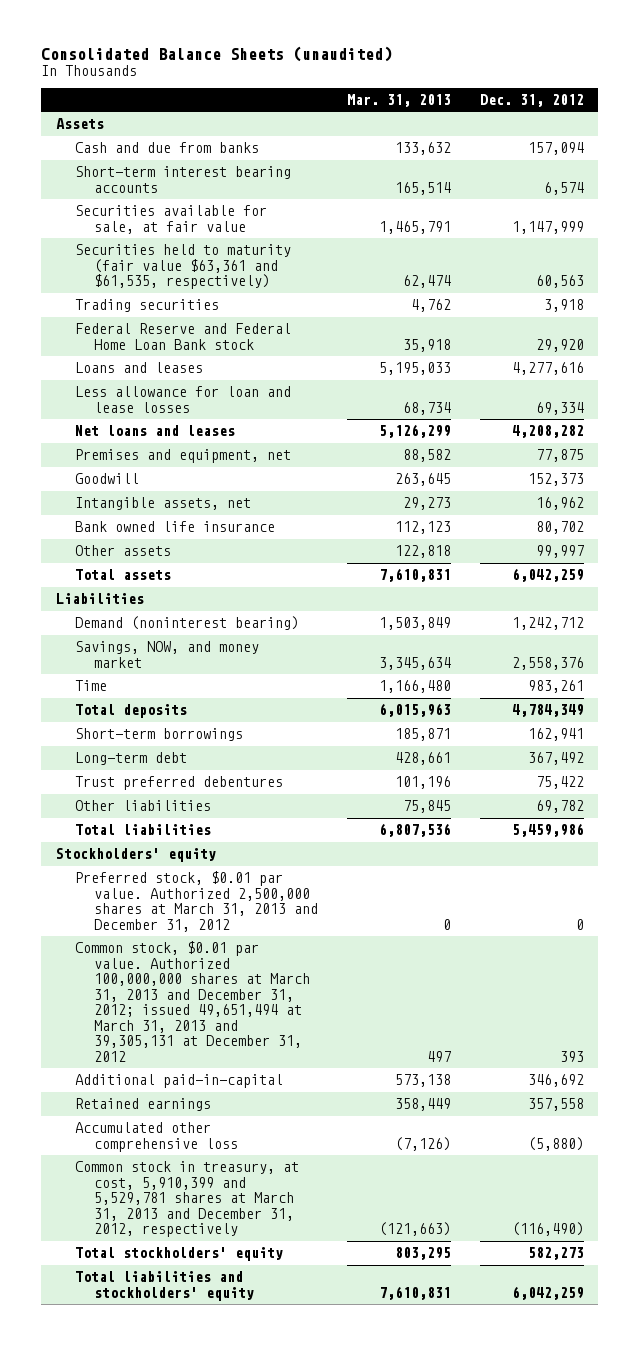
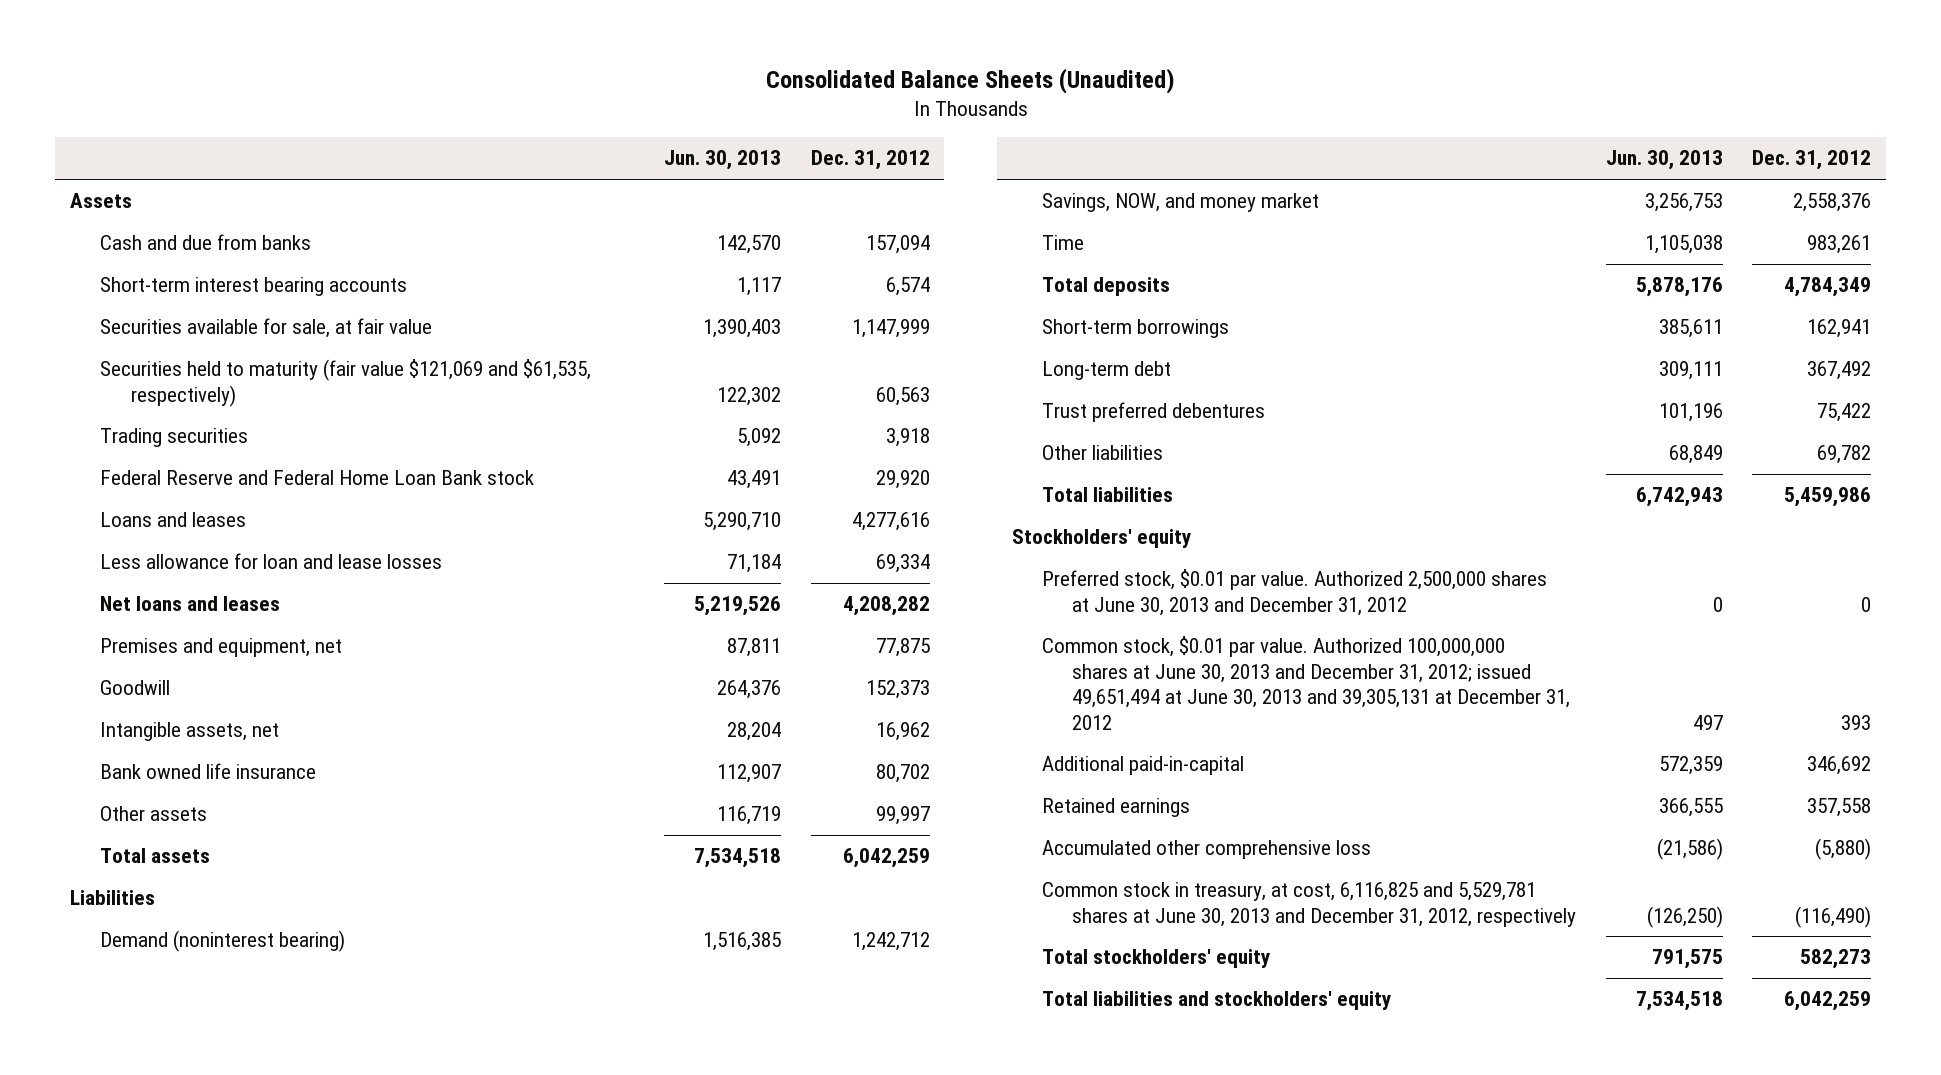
[41,45,393,62] Consolidated Balance Sheets (unaudited) -> [765,67,1175,94] Consolidated Balance Sheets (Unaudited)
[346,94,451,108] Mar. 31, 2013 -> none
none -> [664,150,782,171] Jun. 30, 2013
[74,244,291,290] Securities held to maturity (fair value $63,361 and $61,535, respectively) -> [100,359,592,407] Securities held to maturity (fair value $121,069 and $61,535, respectively)
[74,871,318,932] Preferred stock, $0.01 par value. Authorized 2,500,000 shares at March 31, 2013 and December 31, 2012 -> [1041,569,1547,616] Preferred stock, $0.01 par value. Authorized 2,500,000 shares at June 30, 2013 and December 31, 2012
[74,941,310,1062] Common stock, $0.01 par value. Authorized 100,000,000 shares at March 31, 2013 and December 31, 2012; issued 49,651,494 at March 31, 2013 and 39,305,131 at December 31, 2012 -> [1041,636,1571,730] Common stock, $0.01 par value. Authorized 100,000,000 shares at June 30, 2013 and December 31, 2012; issued 49,651,494 at June 30, 2013 and 39,305,131 at December 31, 2012
[74,1161,299,1238] Common stock in treasury, at cost, 5,910,399 and 5,529,781 shares at March 31, 2013 and December 31, 2012, respectively -> [1041,882,1577,927] Common stock in treasury, at cost, 6,116,825 and 5,529,781 shares at June 30, 2013 and December 31, 2012, respectively

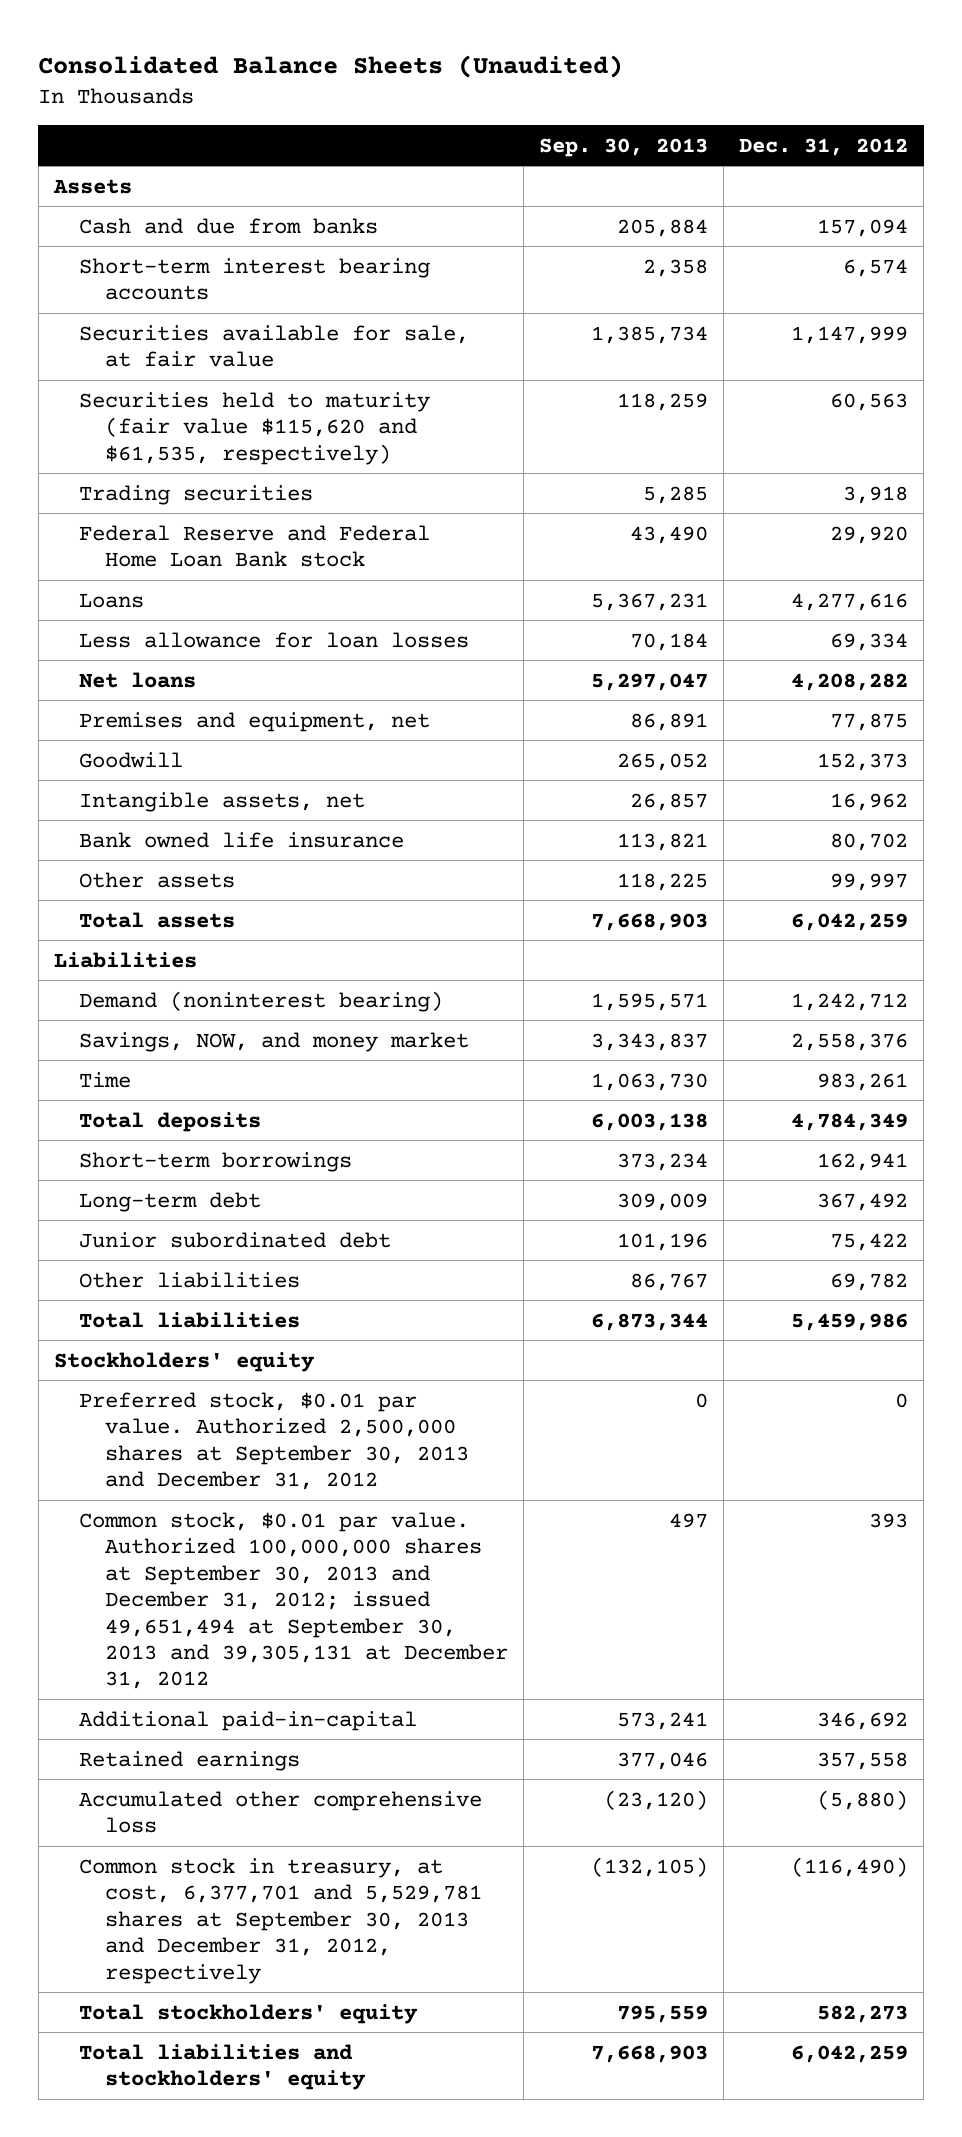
[664,150,782,171] Jun. 30, 2013 -> none
none -> [538,137,708,157] Sep. 30, 2013
[100,359,592,407] Securities held to maturity (fair value $121,069 and $61,535, respectively) -> [79,391,431,465] Securities held to maturity (fair value $115,620 and $61,535, respectively)
[100,512,247,528] Loans and leases -> [79,592,145,608] Loans
[100,553,443,570] Less allowance for loan and lease losses -> [79,631,470,648] Less allowance for loan losses
[100,596,281,612] Net loans and leases -> [79,671,197,688] Net loans
[1041,402,1265,423] Trust preferred debentures -> [79,1231,392,1248] Junior subordinated debt
[1041,569,1547,616] Preferred stock, $0.01 par value. Authorized 2,500,000 shares at June 30, 2013 and December 31, 2012 -> [79,1391,469,1491] Preferred stock, $0.01 par value. Authorized 2,500,000 shares at September 30, 2013 and December 31, 2012
[1041,636,1571,730] Common stock, $0.01 par value. Authorized 100,000,000 shares at June 30, 2013 and December 31, 2012; issued 49,651,494 at June 30, 2013 and 39,305,131 at December 31, 2012 -> [79,1511,508,1690] Common stock, $0.01 par value. Authorized 100,000,000 shares at September 30, 2013 and December 31, 2012; issued 49,651,494 at September 30, 2013 and 39,305,131 at December 31, 2012
[1041,882,1577,927] Common stock in treasury, at cost, 6,116,825 and 5,529,781 shares at June 30, 2013 and December 31, 2012, respectively -> [79,1857,482,1984] Common stock in treasury, at cost, 6,377,701 and 5,529,781 shares at September 30, 2013 and December 31, 2012, respectively

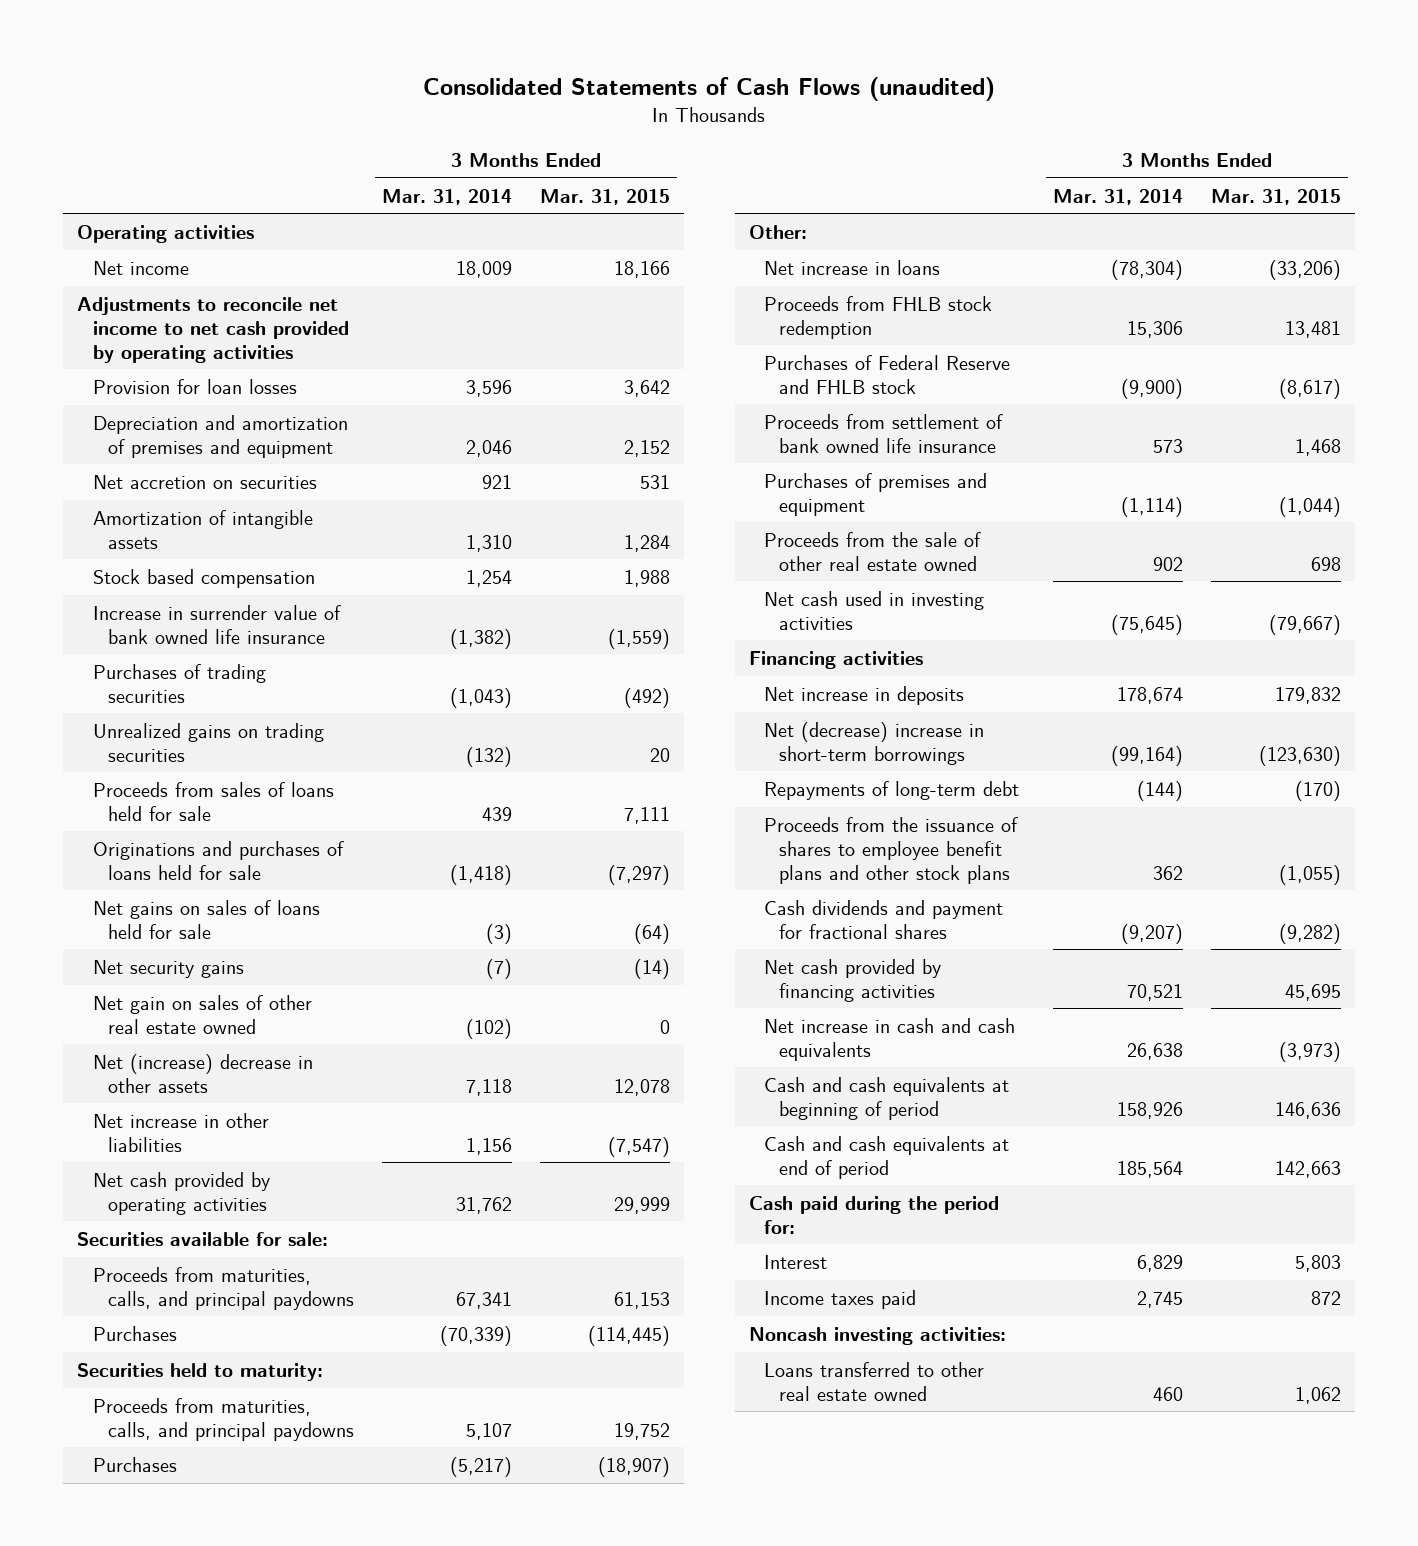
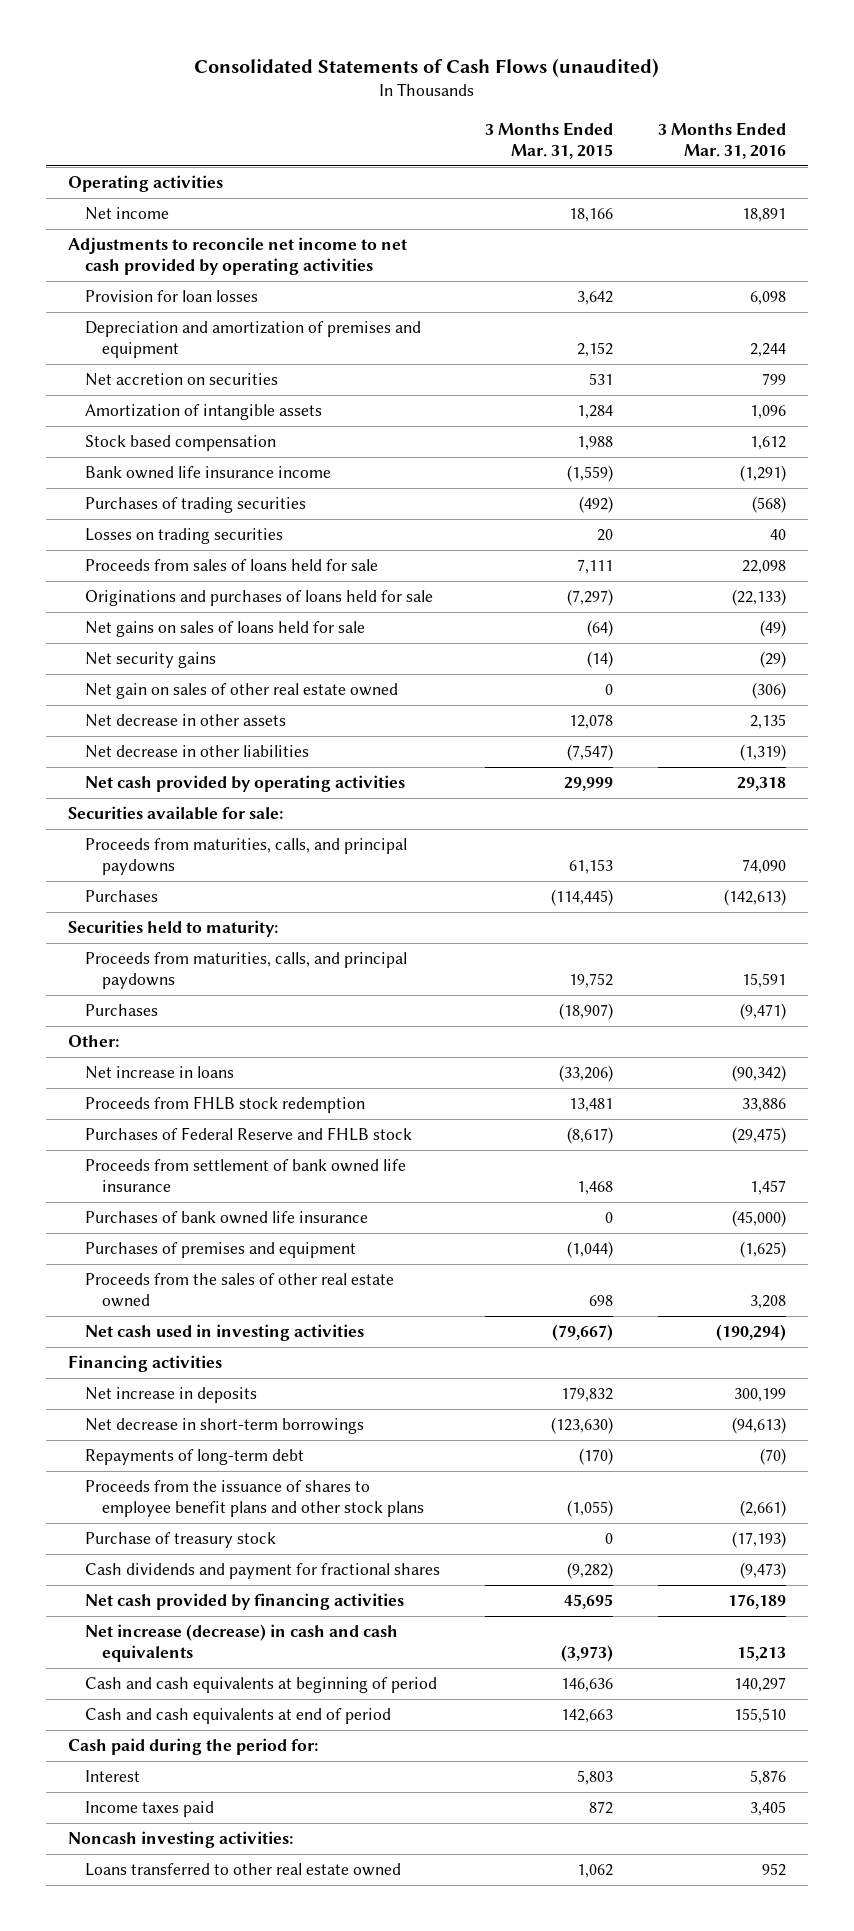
[382,188,513,205] Mar. 31, 2014 -> none
none -> [657,121,786,159] 3 Months Ended Mar. 31, 2016
[92,604,341,644] Increase in surrender value of bank owned life insurance -> [85,466,332,480] Bank owned life insurance income
[92,722,324,762] Unrealized gains on trading securities -> [85,528,284,545] Losses on trading securities
[92,1053,313,1093] Net (increase) decrease in other assets -> [85,714,287,728] Net decrease in other assets
[92,1112,269,1152] Net increase in other liabilities -> [85,745,310,759] Net decrease in other liabilities
none -> [85,1211,369,1225] Purchases of bank owned life insurance
[763,531,981,571] Proceeds from the sale of other real estate owned -> [85,1273,395,1308] Proceeds from the sales of other real estate owned
[763,721,984,765] Net (decrease) increase in short-term borrowings -> [85,1418,365,1435] Net decrease in short-term borrowings
none -> [85,1532,277,1549] Purchase of treasury stock
[763,1017,1015,1061] Net increase in cash and cash equivalents -> [85,1624,399,1663] Net increase (decrease) in cash and cash equivalents

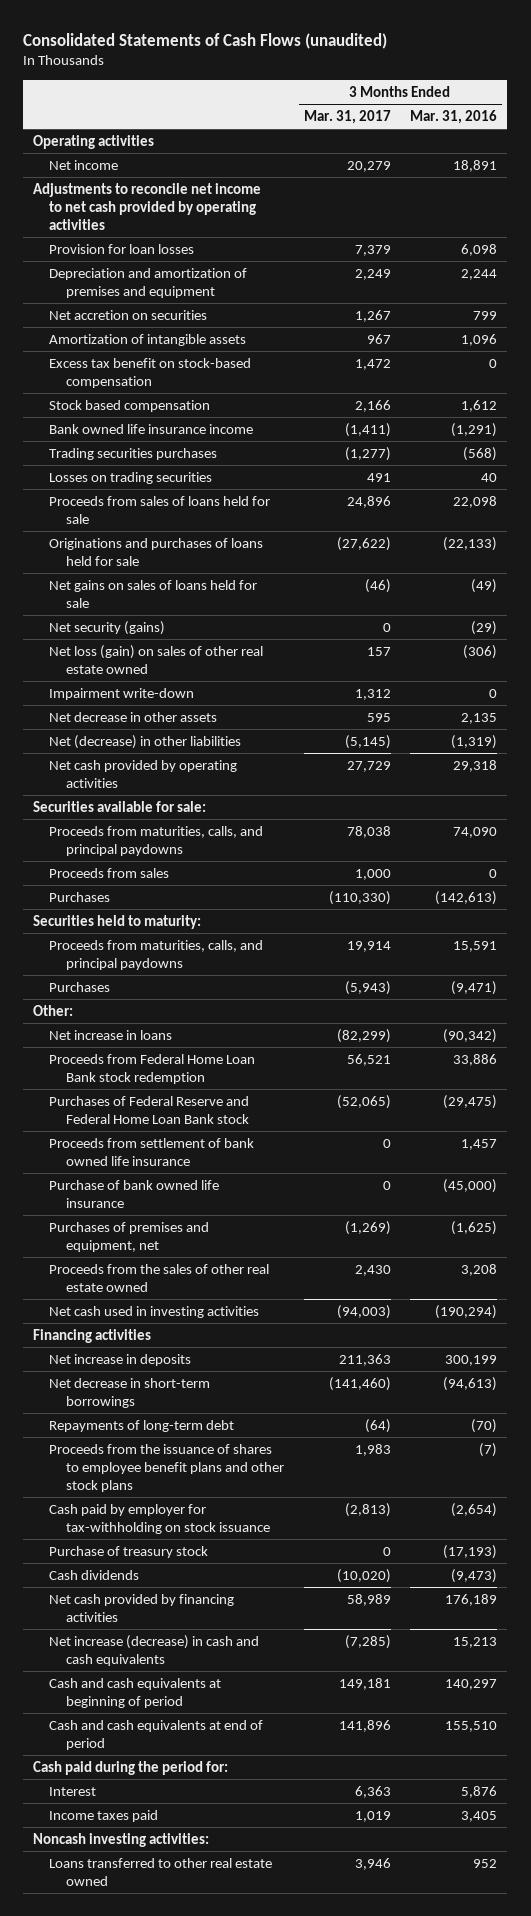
[484,121,613,159] 3 Months Ended Mar. 31, 2015 -> none
none -> [303,109,391,124] Mar. 31, 2017
none -> [49,357,252,388] Excess tax benefit on stock-based compensation
[85,497,307,514] Purchases of trading securities -> [49,447,218,460] Trading securities purchases
[85,652,217,669] Net security gains -> [49,620,166,635] Net security (gains)
[85,683,399,700] Net gain on sales of other real estate owned -> [49,644,264,674] Net loss (gain) on sales of other real estate owned
none -> [49,687,195,700] Impairment write-down
[85,745,310,759] Net decrease in other liabilities -> [49,734,242,749] Net (decrease) in other liabilities
none -> [49,867,170,878] Proceeds from sales
[85,1096,366,1114] Proceeds from FHLB stock redemption -> [49,1053,256,1084] Proceeds from Federal Home Loan Bank stock redemption
[85,1127,413,1142] Purchases of Federal Reserve and FHLB stock -> [49,1095,250,1124] Purchases of Federal Reserve and Federal Home Loan Bank stock
[85,1211,369,1225] Purchases of bank owned life insurance -> [49,1179,220,1208] Purchase of bank owned life insurance
[85,1242,357,1259] Purchases of premises and equipment -> [49,1221,210,1252] Purchases of premises and equipment, net
[739,1500,786,1518] (2,661) -> [479,1442,498,1457] (7)
none -> [49,1503,270,1534] Cash paid by employer for tax-withholding on stock issuance
[85,1563,441,1580] Cash dividends and payment for fractional shares -> [49,1569,140,1580] Cash dividends

